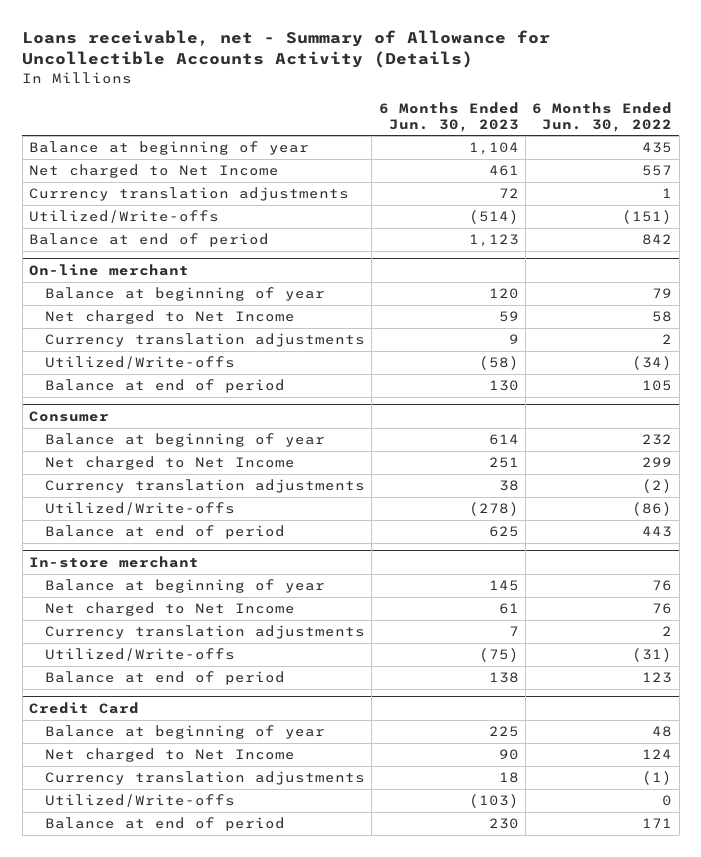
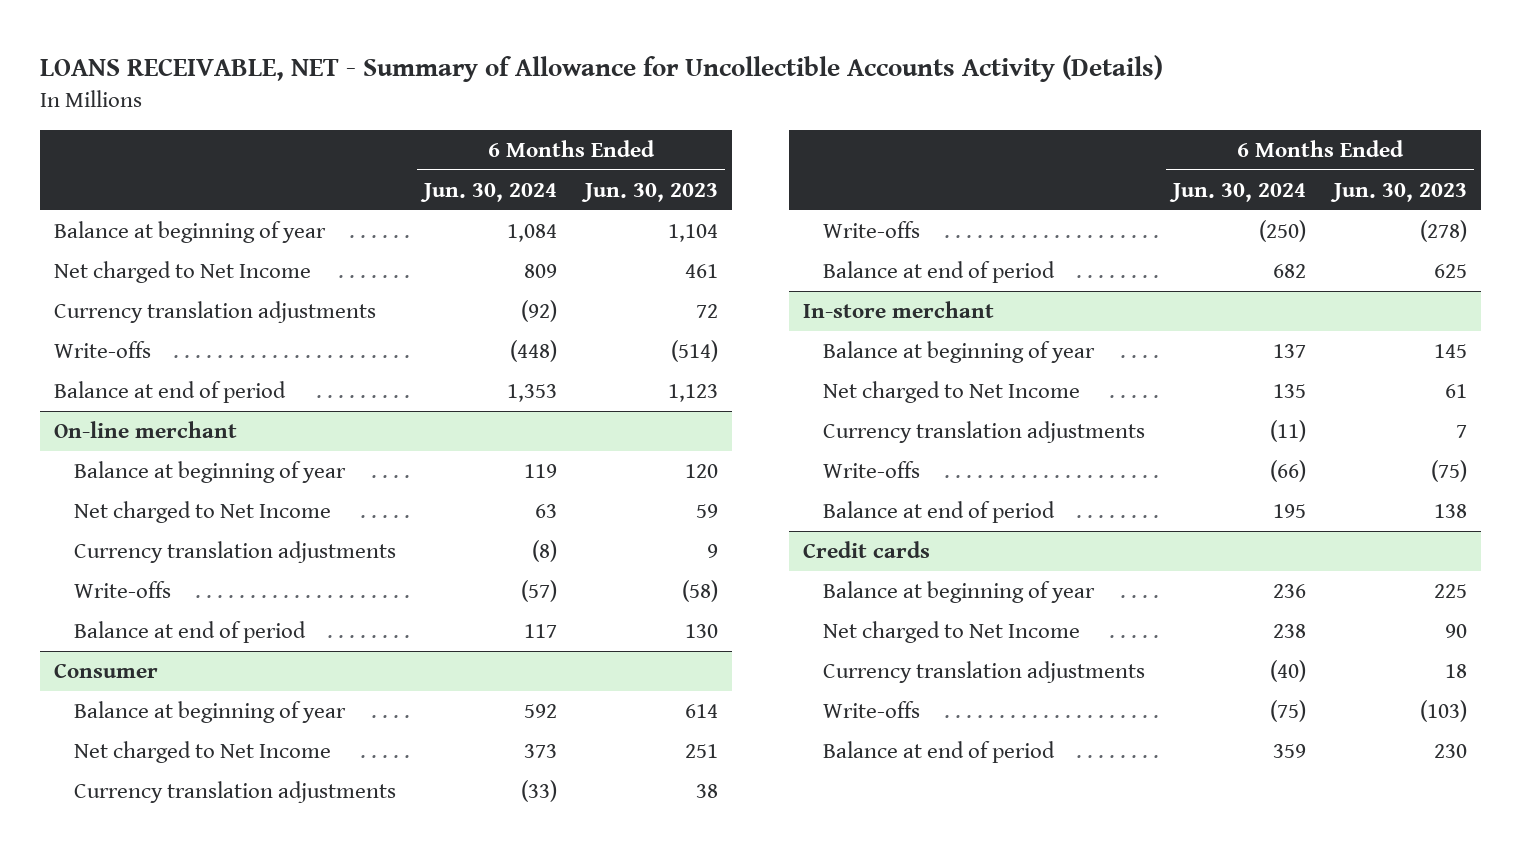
[22,30,551,69] Loans receivable, net - Summary of Allowance for Uncollectible Accounts Activity (Details) -> [40,55,1164,83] LOANS RECEIVABLE, NET - Summary of Allowance for Uncollectible Accounts Activity (Details)
[532,101,673,132] 6 Months Ended Jun. 30, 2022 -> none
none -> [420,183,558,203] Jun. 30, 2024
[28,210,219,224] Utilized/Write-offs -> [54,341,152,359] Write-offs
[44,356,235,370] Utilized/Write-offs -> [74,581,172,599] Write-offs
[44,502,235,516] Utilized/Write-offs -> [823,221,921,239] Write-offs
[44,648,235,662] Utilized/Write-offs -> [823,461,921,479] Write-offs
[28,702,139,715] Credit Card -> [803,541,931,559] Credit cards
[44,794,235,808] Utilized/Write-offs -> [823,701,921,719] Write-offs

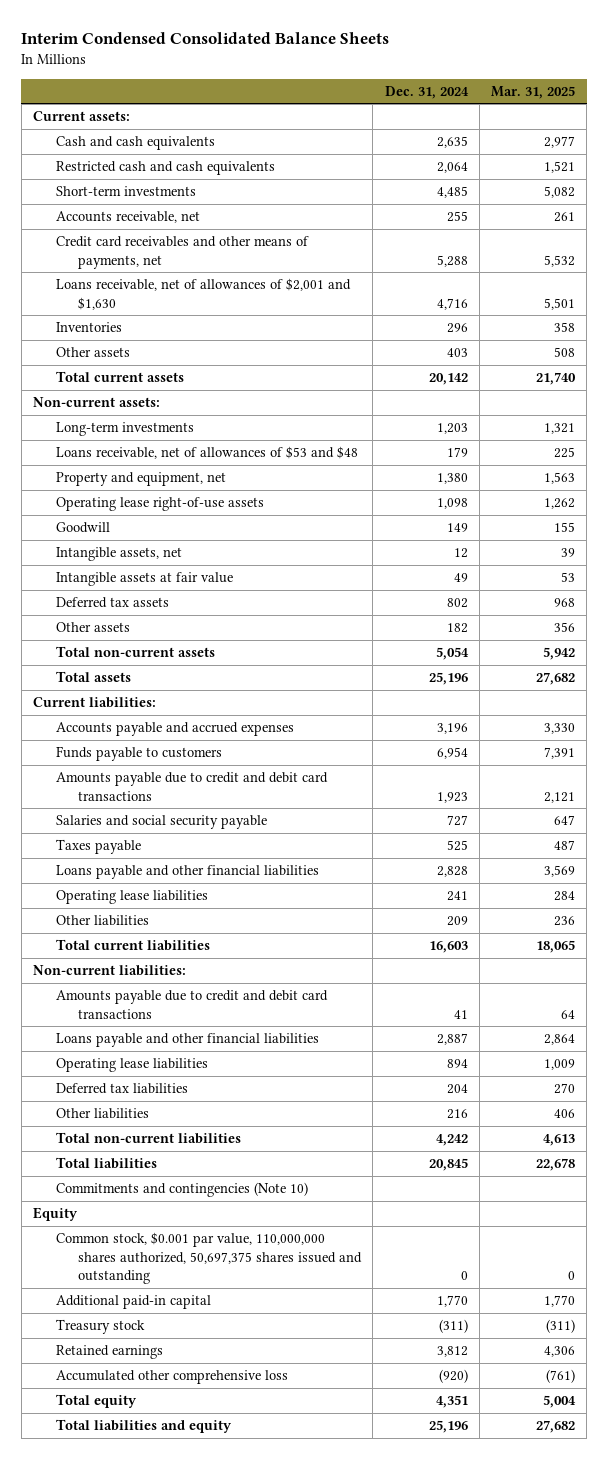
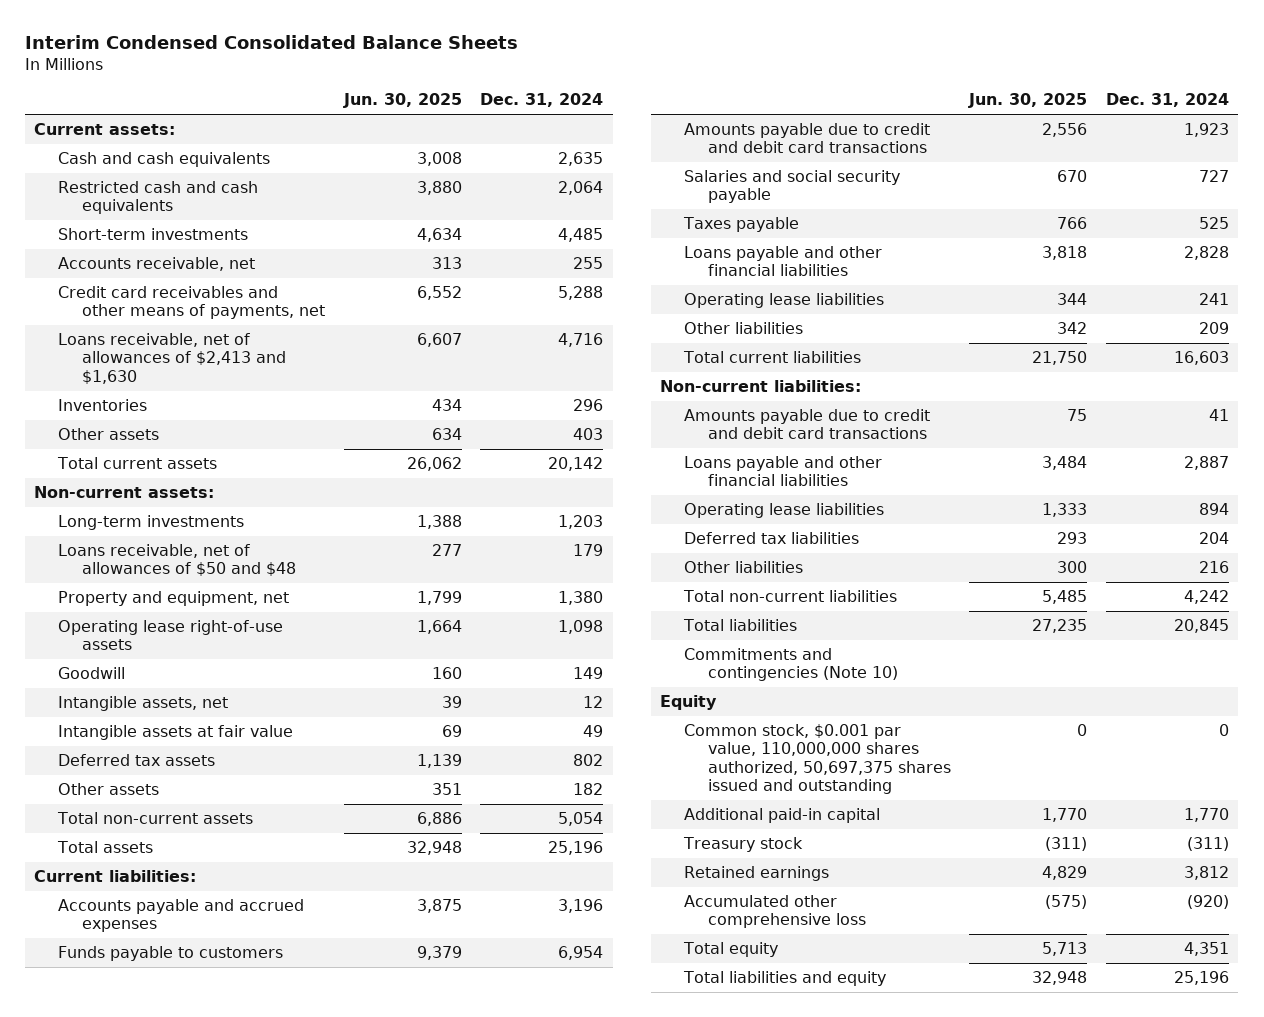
[491,85,576,99] Mar. 31, 2025 -> none
none -> [342,93,462,109] Jun. 30, 2025
[55,278,351,310] Loans receivable, net of allowances of $2,001 and $1,630 -> [58,333,287,384] Loans receivable, net of allowances of $2,413 and $1,630
[55,446,358,460] Loans receivable, net of allowances of $53 and $48 -> [58,544,297,577] Loans receivable, net of allowances of $50 and $48

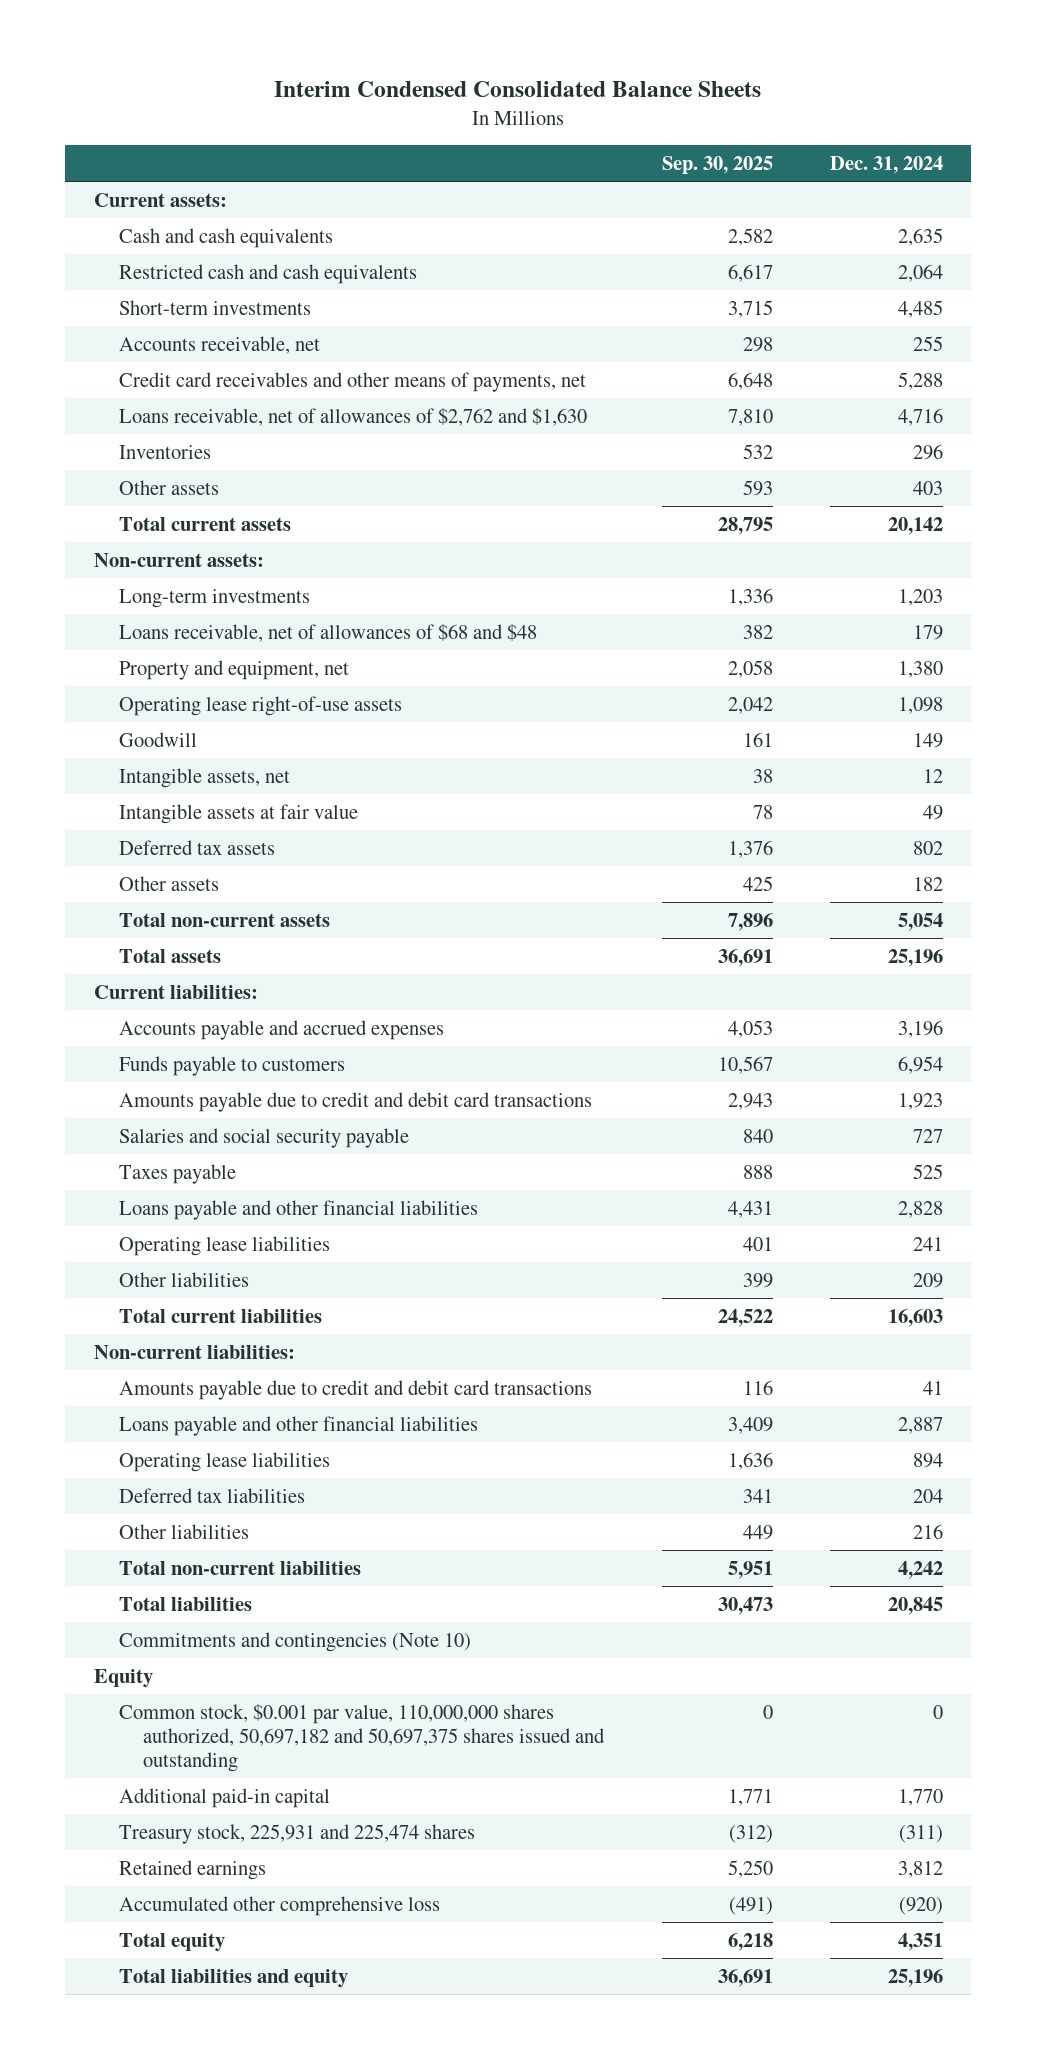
[342,93,462,109] Jun. 30, 2025 -> none
none -> [661,155,773,174] Sep. 30, 2025
[58,333,287,384] Loans receivable, net of allowances of $2,413 and $1,630 -> [118,407,587,426] Loans receivable, net of allowances of $2,762 and $1,630
[58,544,297,577] Loans receivable, net of allowances of $50 and $48 -> [118,623,537,642] Loans receivable, net of allowances of $68 and $48
[684,724,951,794] Common stock, $0.001 par value, 110,000,000 shares authorized, 50,697,375 shares issued and outstanding -> [118,1703,606,1773] Common stock, $0.001 par value, 110,000,000 shares authorized, 50,697,182 and 50,697,375 shares issued and outstanding
[683,837,804,853] Treasury stock -> [118,1823,475,1844] Treasury stock, 225,931 and 225,474 shares

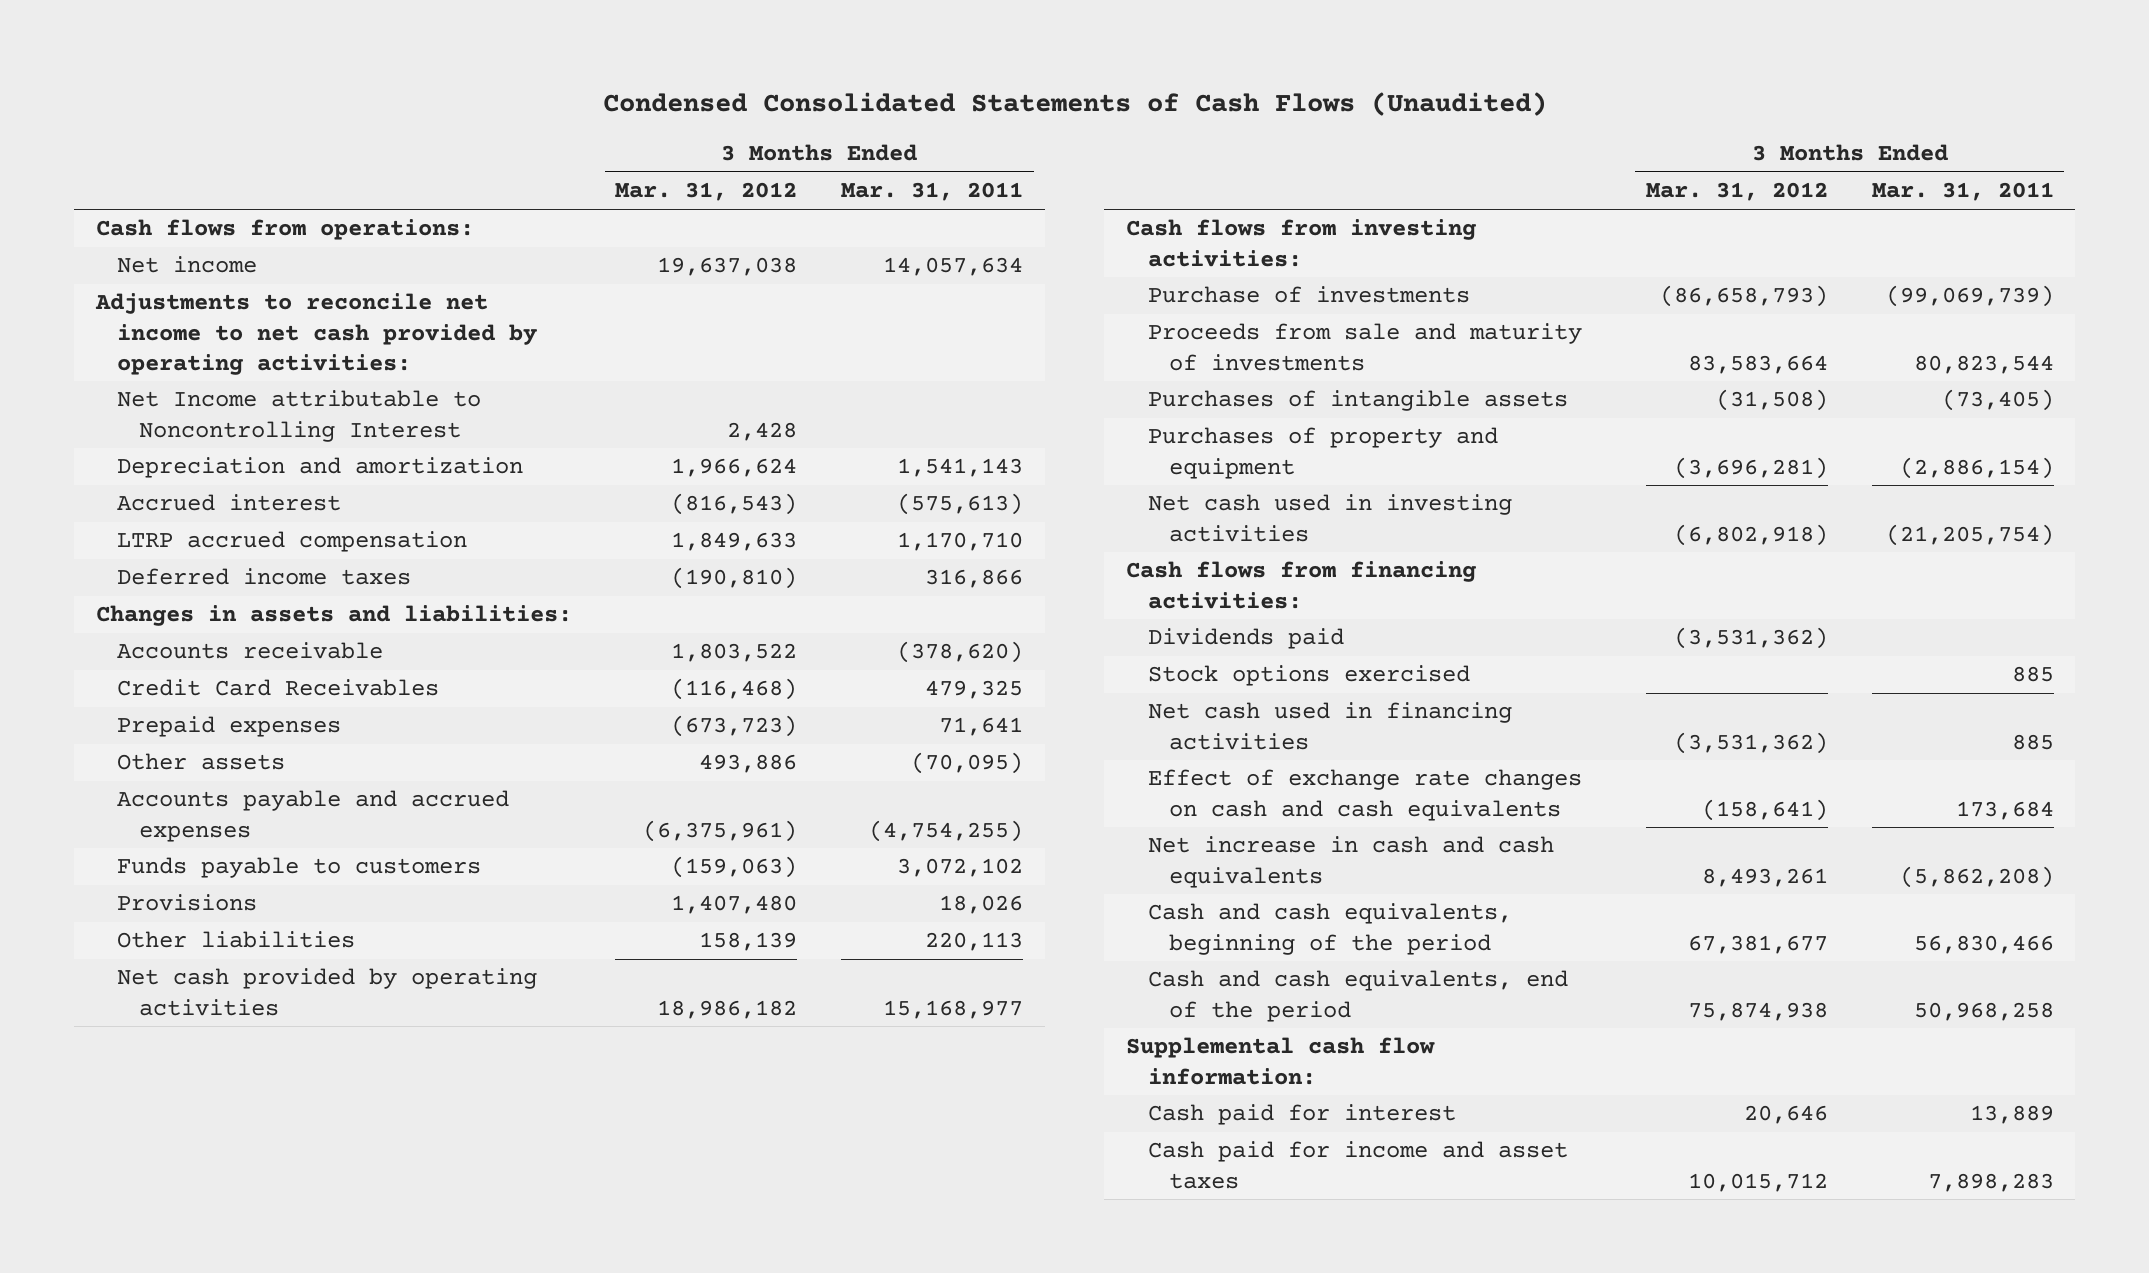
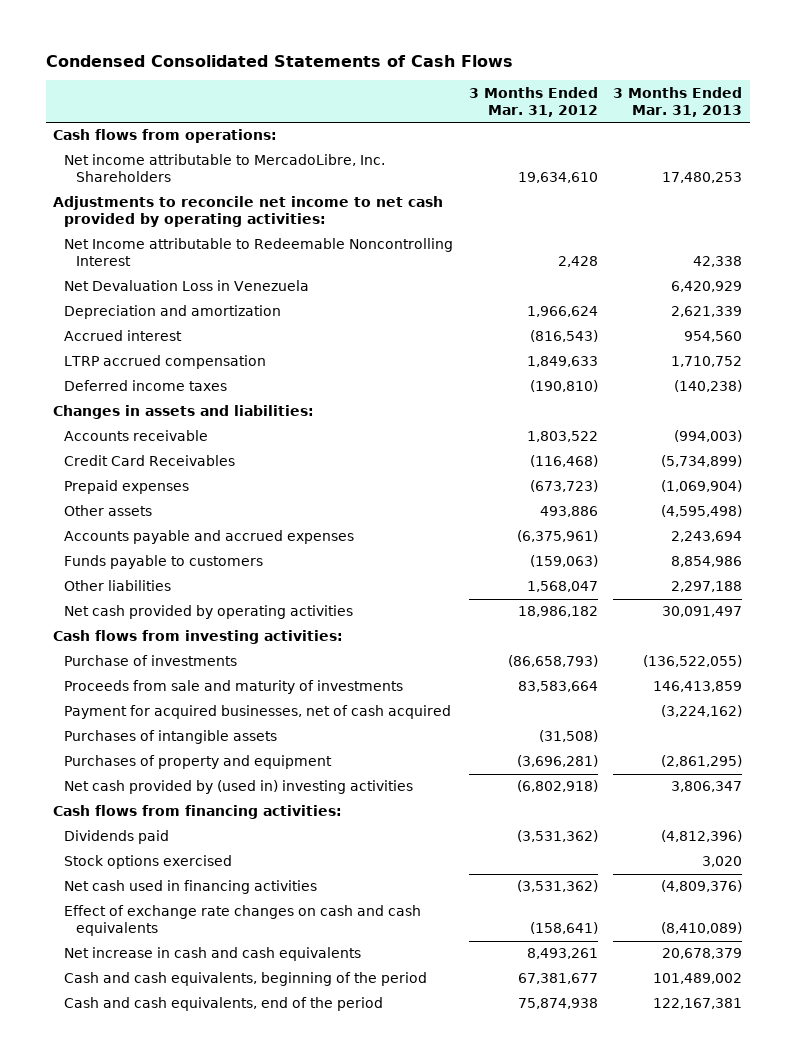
[602,91,1547,116] Condensed Consolidated Statements of Cash Flows (Unaudited) -> [45,54,513,67] Condensed Consolidated Statements of Cash Flows
[841,182,1024,202] Mar. 31, 2011 -> none
none -> [613,86,743,117] 3 Months Ended Mar. 31, 2013
[117,256,258,274] Net income -> none
none -> [64,154,386,183] Net income attributable to MercadoLibre, Inc. Shareholders
[117,390,482,442] Net Income attributable to Noncontrolling Interest -> [64,238,454,267] Net Income attributable to Redeemable Noncontrolling Interest
none -> [64,280,310,292] Net Devaluation Loss in Venezuela
[117,894,258,912] Provisions -> none
[699,932,798,952] 158,139 -> [526,581,598,593] 1,568,047
none -> [64,705,452,720] Payment for acquired businesses, net of cash acquired
[1147,494,1512,542] Net cash used in investing activities -> [64,780,414,795] Net cash provided by (used in) investing activities
[1126,1037,1436,1085] Supplemental cash flow information: -> none
[1147,1104,1456,1126] Cash paid for interest -> none
[1147,1141,1568,1189] Cash paid for income and asset taxes -> none

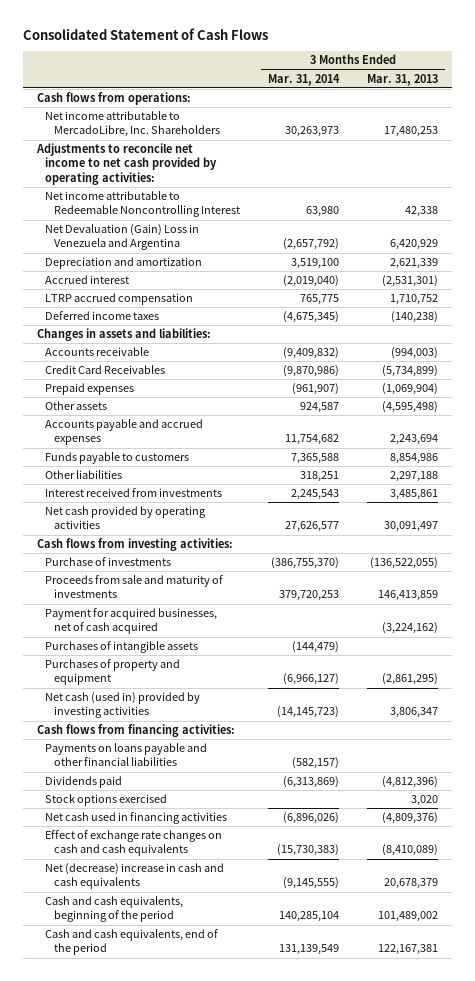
[45,54,513,67] Condensed Consolidated Statements of Cash Flows -> [22,28,268,41] Consolidated Statement of Cash Flows
[468,86,598,117] 3 Months Ended Mar. 31, 2012 -> none
none -> [267,73,340,86] Mar. 31, 2014
[64,238,454,267] Net Income attributable to Redeemable Noncontrolling Interest -> [45,191,240,218] Net income attributable to Redeemable Noncontrolling Interest
[64,280,310,292] Net Devaluation Loss in Venezuela -> [45,224,200,251] Net Devaluation (Gain) Loss in Venezuela and Argentina
[684,331,743,343] 954,560 -> [382,275,439,288] (2,531,301)
none -> [45,488,223,498] Interest received from investments
[64,780,414,795] Net cash provided by (used in) investing activities -> [45,692,201,719] Net cash (used in) provided by investing activities
none -> [45,743,208,767] Payments on loans payable and other financial liabilities
[64,947,362,962] Net increase in cash and cash equivalents -> [45,863,225,890] Net (decrease) increase in cash and cash equivalents

